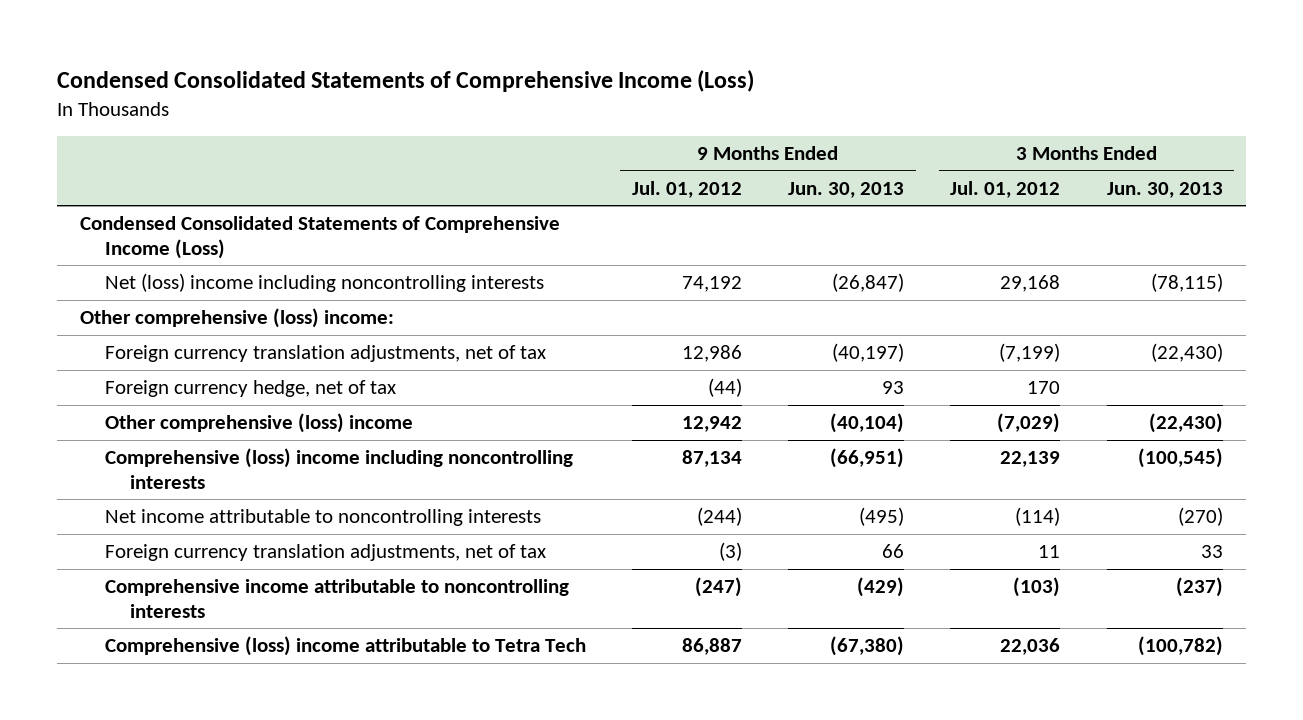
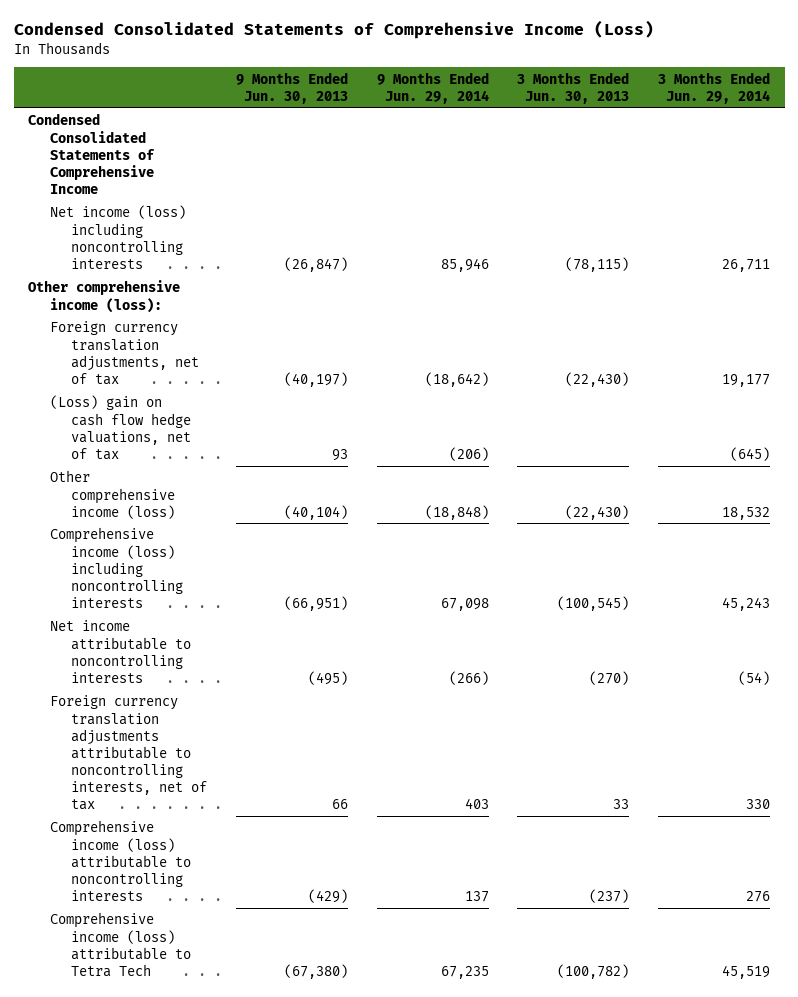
[631,180,742,198] Jul. 01, 2012 -> none
[950,180,1061,198] Jul. 01, 2012 -> none
none -> [376,71,489,104] 9 Months Ended Jun. 29, 2014
none -> [658,71,771,104] 3 Months Ended Jun. 29, 2014
[79,215,560,259] Condensed Consolidated Statements of Comprehensive Income (Loss) -> [28,113,155,194] Condensed Consolidated Statements of Comprehensive Income
[104,272,544,292] Net (loss) income including noncontrolling interests -> [49,205,186,269] Net income (loss) including noncontrolling interests
[79,307,394,328] Other comprehensive (loss) income: -> [28,280,181,313] Other comprehensive income (loss):
[104,379,396,397] Foreign currency hedge, net of tax -> [49,395,192,460] (Loss) gain on cash flow hedge valuations, net of tax
[104,412,413,433] Other comprehensive (loss) income -> [49,470,176,519] Other comprehensive income (loss)
[104,447,573,489] Comprehensive (loss) income including noncontrolling interests -> [49,527,184,608] Comprehensive income (loss) including noncontrolling interests
[104,543,546,561] Foreign currency translation adjustments, net of tax -> [49,695,208,811] Foreign currency translation adjustments attributable to noncontrolling interests, net of tax
[104,578,569,618] Comprehensive income attributable to noncontrolling interests -> [49,820,192,901] Comprehensive income (loss) attributable to noncontrolling interests
[104,635,586,656] Comprehensive (loss) income attributable to Tetra Tech -> [49,912,192,977] Comprehensive income (loss) attributable to Tetra Tech

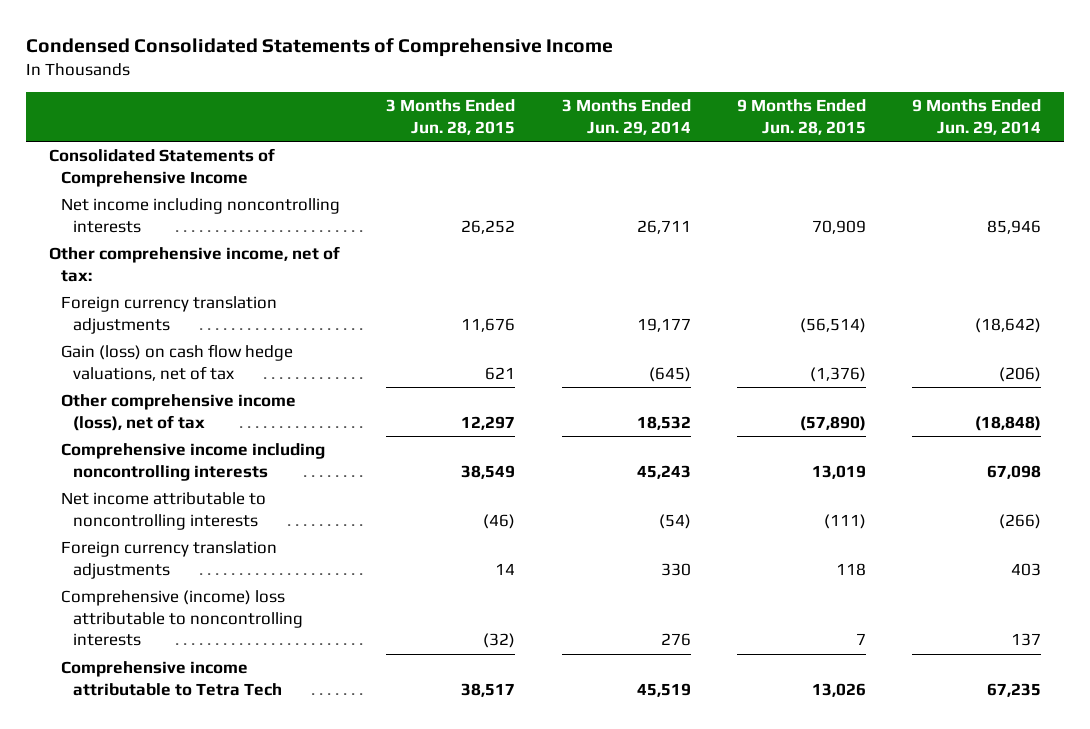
[13,20,654,40] Condensed Consolidated Statements of Comprehensive Income (Loss) -> [26,38,614,58] Condensed Consolidated Statements of Comprehensive Income
[235,71,348,104] 9 Months Ended Jun. 30, 2013 -> none
[517,71,630,104] 3 Months Ended Jun. 30, 2013 -> none
none -> [386,99,516,135] 3 Months Ended Jun. 28, 2015
none -> [736,99,866,135] 9 Months Ended Jun. 28, 2015
[28,113,155,194] Condensed Consolidated Statements of Comprehensive Income -> [49,148,276,187] Consolidated Statements of Comprehensive Income
[49,205,186,269] Net income (loss) including noncontrolling interests -> [61,198,341,233] Net income including noncontrolling interests
[28,280,181,313] Other comprehensive income (loss): -> [49,246,341,282] Other comprehensive income, net of tax:
[49,321,200,385] Foreign currency translation adjustments, net of tax -> [61,296,278,334] Foreign currency translation adjustments
[49,395,192,460] (Loss) gain on cash flow hedge valuations, net of tax -> [61,344,294,381] Gain (loss) on cash flow hedge valuations, net of tax
[49,470,176,519] Other comprehensive income (loss) -> [61,394,297,431] Other comprehensive income (loss), net of tax
[49,527,184,608] Comprehensive income (loss) including noncontrolling interests -> [61,443,326,481] Comprehensive income including noncontrolling interests
[49,695,208,811] Foreign currency translation adjustments attributable to noncontrolling interests, net of tax -> [61,541,278,579] Foreign currency translation adjustments
[49,820,192,901] Comprehensive income (loss) attributable to noncontrolling interests -> [61,590,304,647] Comprehensive (income) loss attributable to noncontrolling interests
[49,912,192,977] Comprehensive income (loss) attributable to Tetra Tech -> [61,661,283,696] Comprehensive income attributable to Tetra Tech

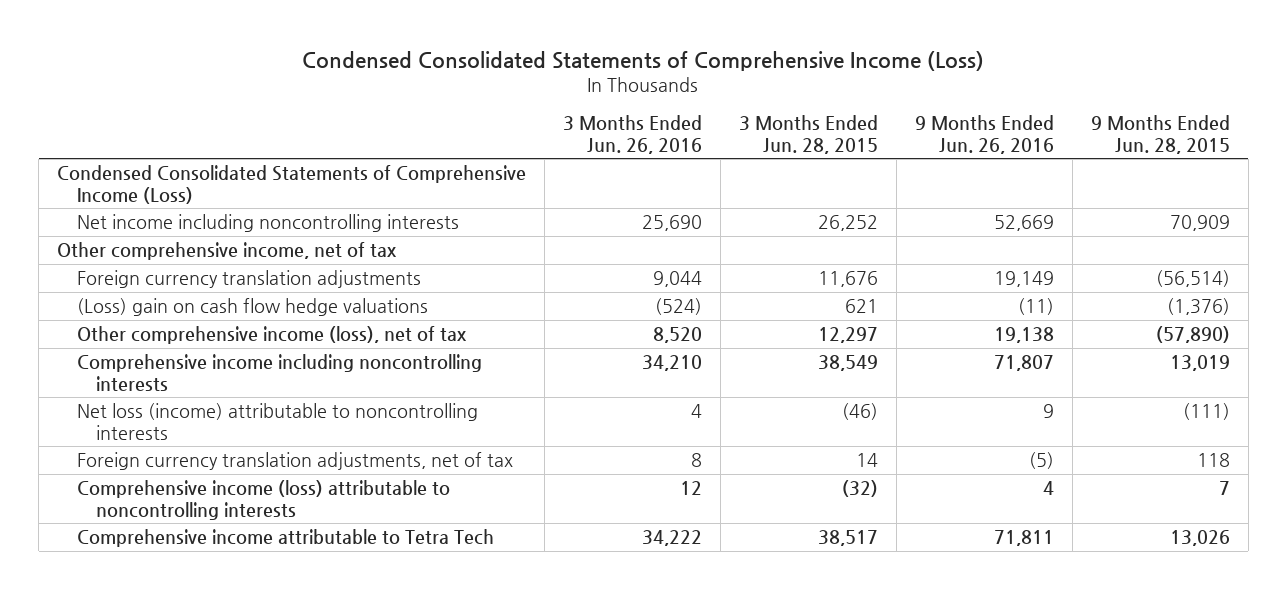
[26,38,614,58] Condensed Consolidated Statements of Comprehensive Income -> [302,50,985,71] Condensed Consolidated Statements of Comprehensive Income (Loss)
[561,99,691,135] 3 Months Ended Jun. 29, 2014 -> none
[911,99,1041,135] 9 Months Ended Jun. 29, 2014 -> none
none -> [563,115,703,154] 3 Months Ended Jun. 26, 2016
none -> [914,115,1054,154] 9 Months Ended Jun. 26, 2016
[49,148,276,187] Consolidated Statements of Comprehensive Income -> [57,165,527,204] Condensed Consolidated Statements of Comprehensive Income (Loss)
[49,246,341,282] Other comprehensive income, net of tax: -> [57,242,398,261] Other comprehensive income, net of tax
[61,344,294,381] Gain (loss) on cash flow hedge valuations, net of tax -> [76,298,428,317] (Loss) gain on cash flow hedge valuations
[61,492,267,530] Net income attributable to noncontrolling interests -> [76,403,478,440] Net loss (income) attributable to noncontrolling interests
[61,541,278,579] Foreign currency translation adjustments -> [76,452,513,471] Foreign currency translation adjustments, net of tax
[61,590,304,647] Comprehensive (income) loss attributable to noncontrolling interests -> [76,480,450,520] Comprehensive income (loss) attributable to noncontrolling interests

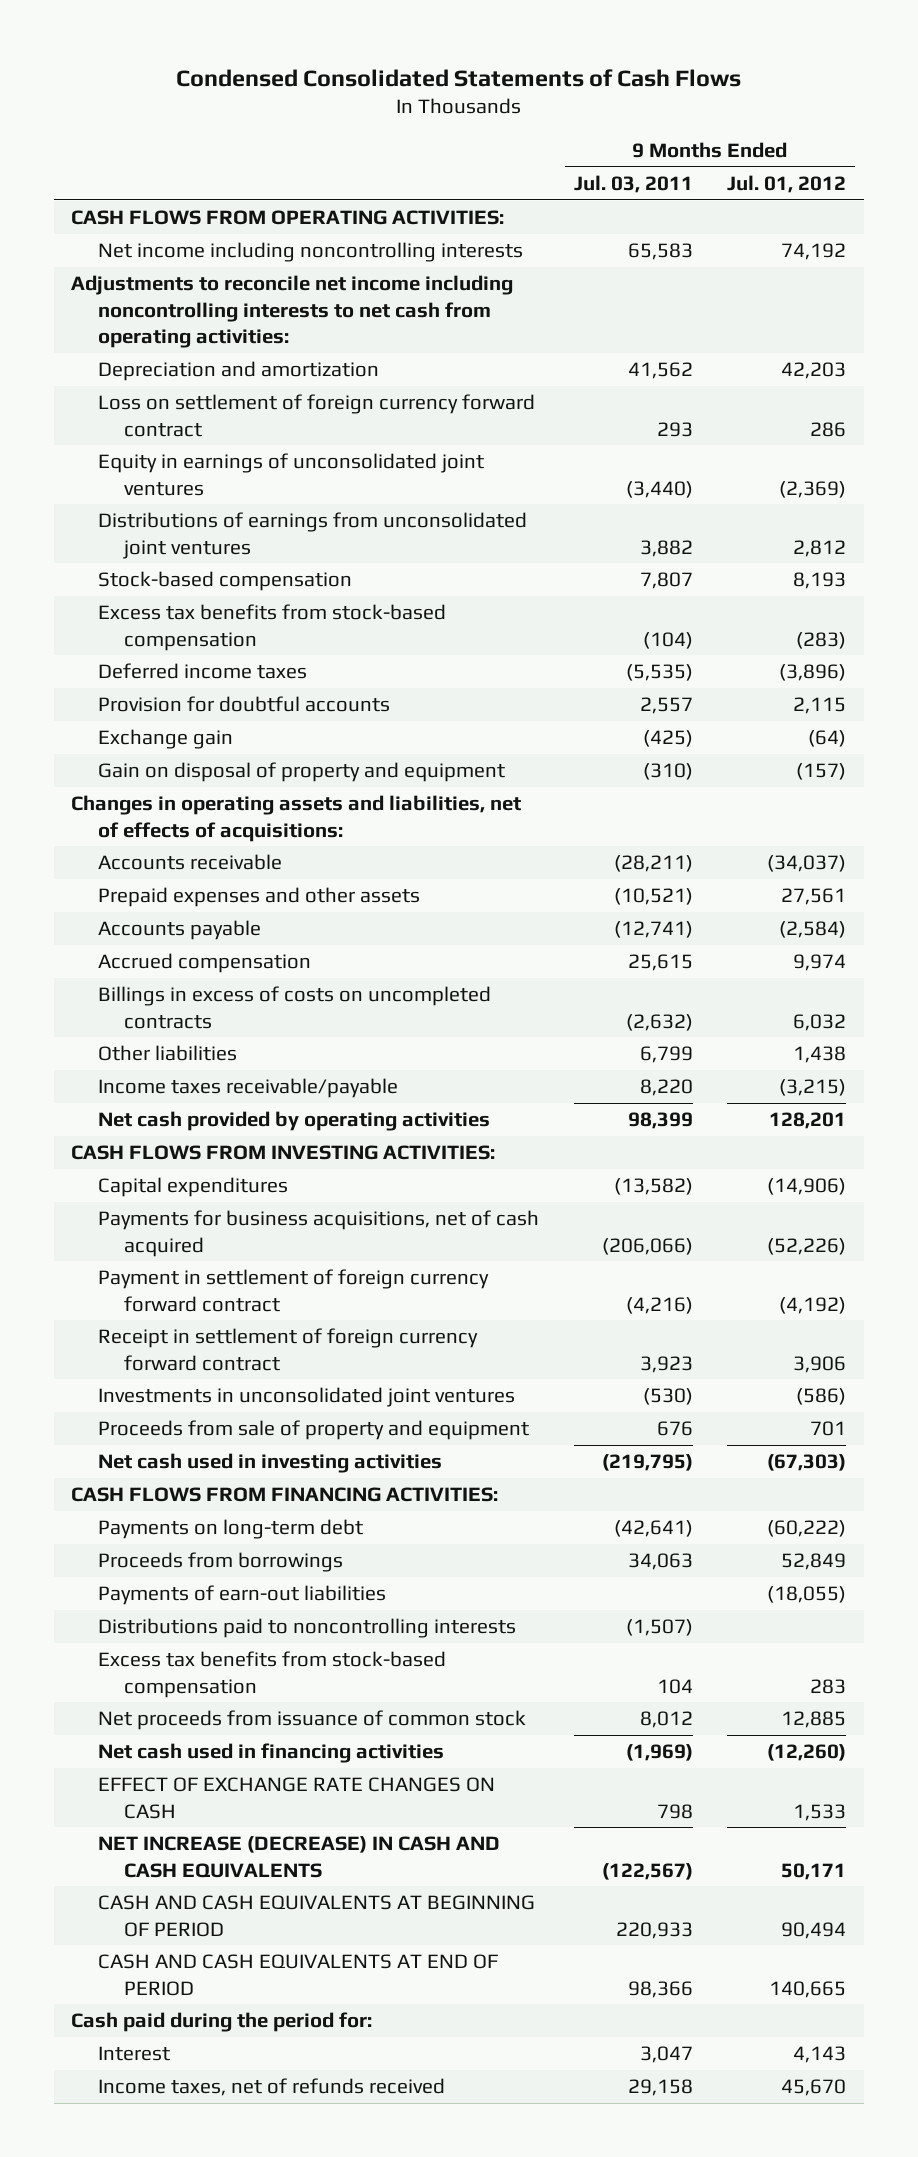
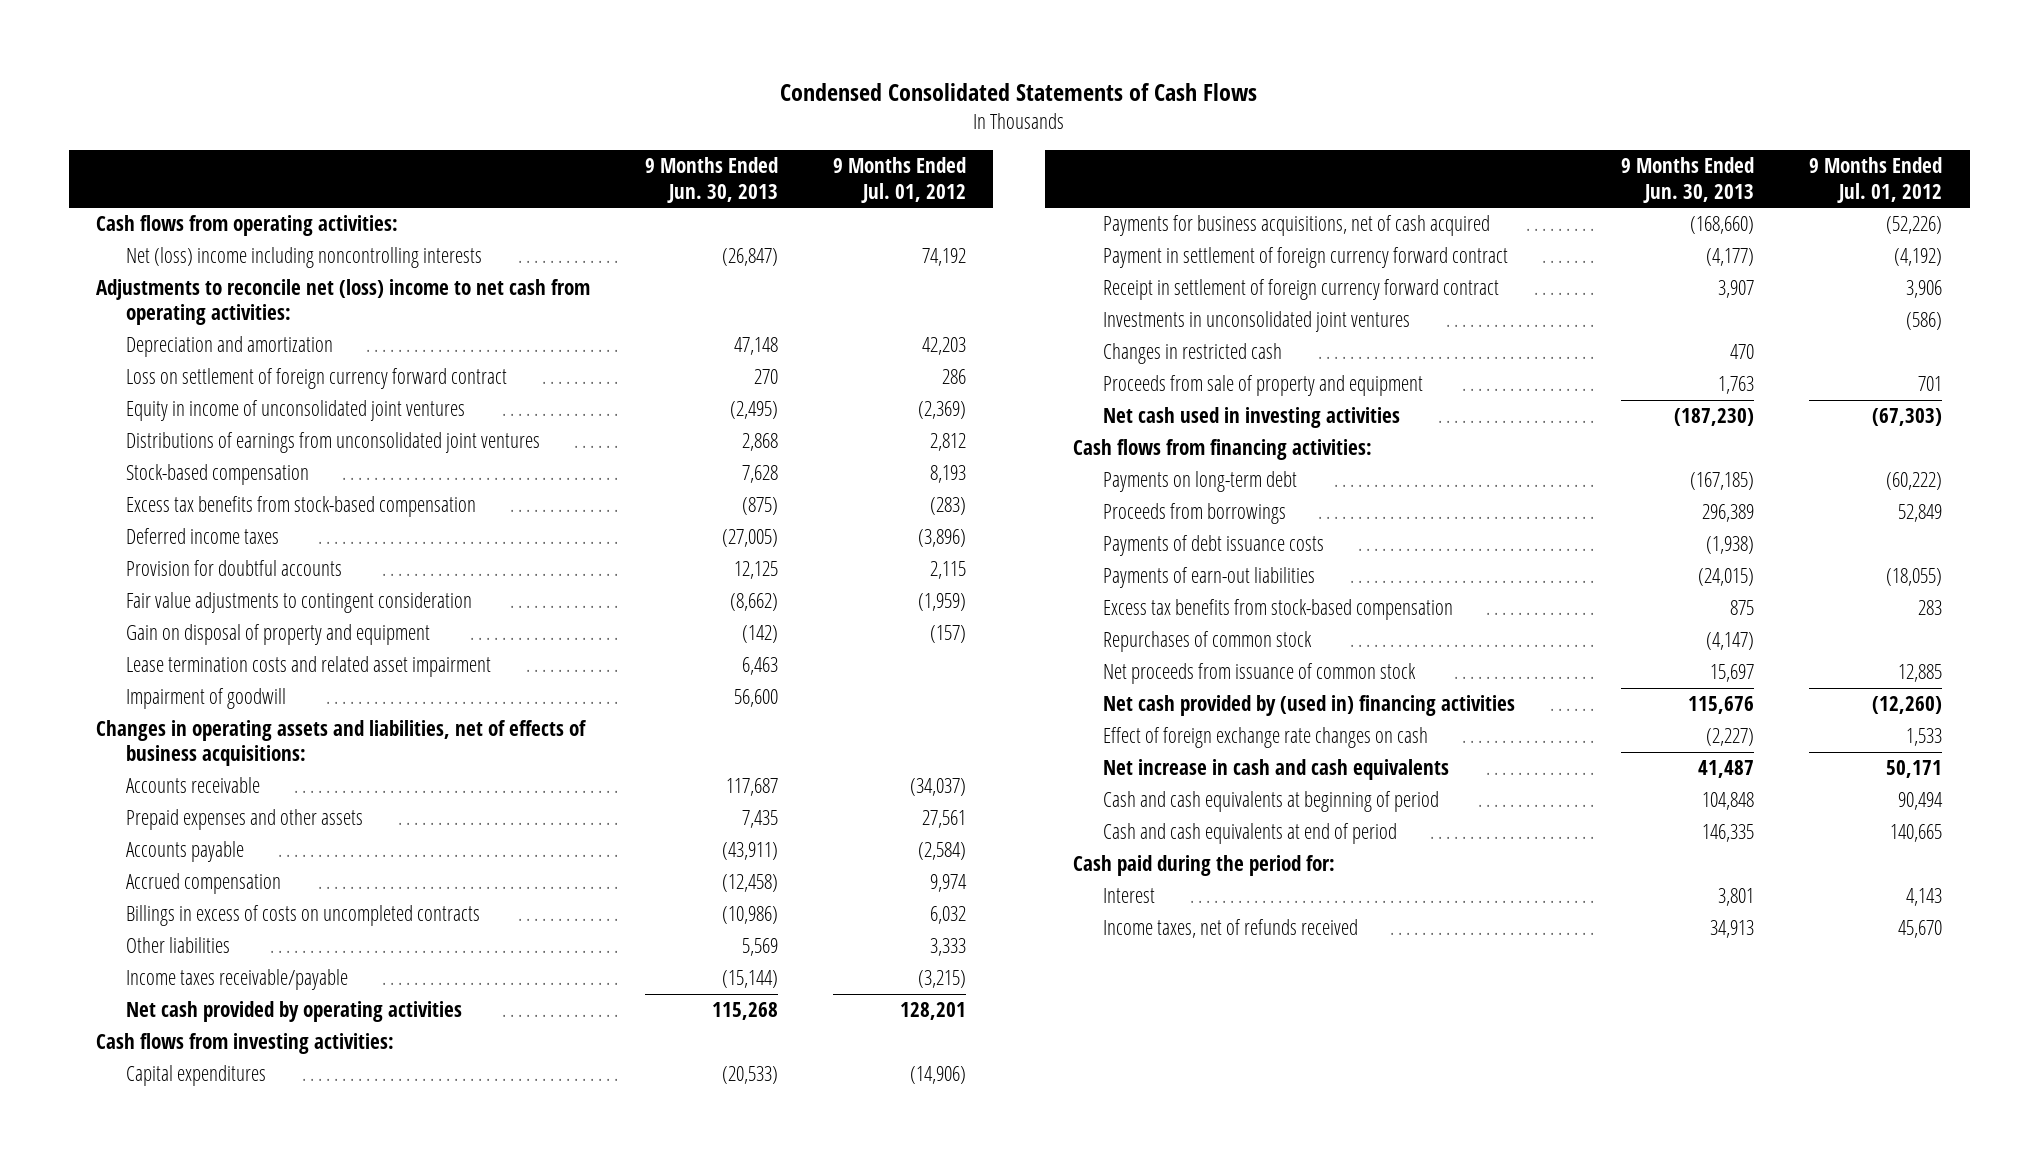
[573,174,693,193] Jul. 03, 2011 -> none
none -> [644,157,778,203] 9 Months Ended Jun. 30, 2013
[71,210,505,226] CASH FLOWS FROM OPERATING ACTIVITIES: -> [96,215,399,237] Cash flows from operating activities:
[97,242,523,263] Net income including noncontrolling interests -> [126,247,483,269] Net (loss) income including noncontrolling interests
[71,275,514,349] Adjustments to reconcile net income including noncontrolling interests to net cash from operating activities: -> [96,279,591,326] Adjustments to reconcile net (loss) income to net cash from operating activities:
[97,453,484,496] Equity in earnings of unconsolidated joint ventures -> [126,400,466,422] Equity in income of unconsolidated joint ventures
[97,729,233,750] Exchange gain -> none
none -> [126,592,473,614] Fair value adjustments to contingent consideration
none -> [126,656,492,678] Lease termination costs and related asset impairment
none -> [126,688,287,710] Impairment of goodwill
[71,795,522,842] Changes in operating assets and liabilities, net of effects of acquisitions: -> [96,720,588,767] Changes in operating assets and liabilities, net of effects of business acquisitions:
[793,1046,847,1064] 1,438 -> [929,938,966,957] 3,333
[71,1145,496,1161] CASH FLOWS FROM INVESTING ACTIVITIES: -> [96,1033,395,1055] Cash flows from investing activities:
none -> [1102,343,1282,365] Changes in restricted cash
[71,1487,499,1503] CASH FLOWS FROM FINANCING ACTIVITIES: -> [1072,439,1372,461] Cash flows from financing activities:
none -> [1102,535,1324,557] Payments of debt issuance costs
[97,1618,516,1639] Distributions paid to noncontrolling interests -> none
none -> [1102,631,1312,653] Repurchases of common stock
[97,1743,444,1764] Net cash used in financing activities -> [1102,695,1515,717] Net cash provided by (used in) financing activities
[97,1777,495,1819] EFFECT OF EXCHANGE RATE CHANGES ON CASH -> [1102,727,1428,749] Effect of foreign exchange rate changes on cash
[97,1836,500,1878] NET INCREASE (DECREASE) IN CASH AND CASH EQUIVALENTS -> [1102,759,1449,781] Net increase in cash and cash equivalents
[97,1895,535,1937] CASH AND CASH EQUIVALENTS AT BEGINNING OF PERIOD -> [1102,791,1439,813] Cash and cash equivalents at beginning of period
[97,1954,498,1996] CASH AND CASH EQUIVALENTS AT END OF PERIOD -> [1102,823,1397,845] Cash and cash equivalents at end of period

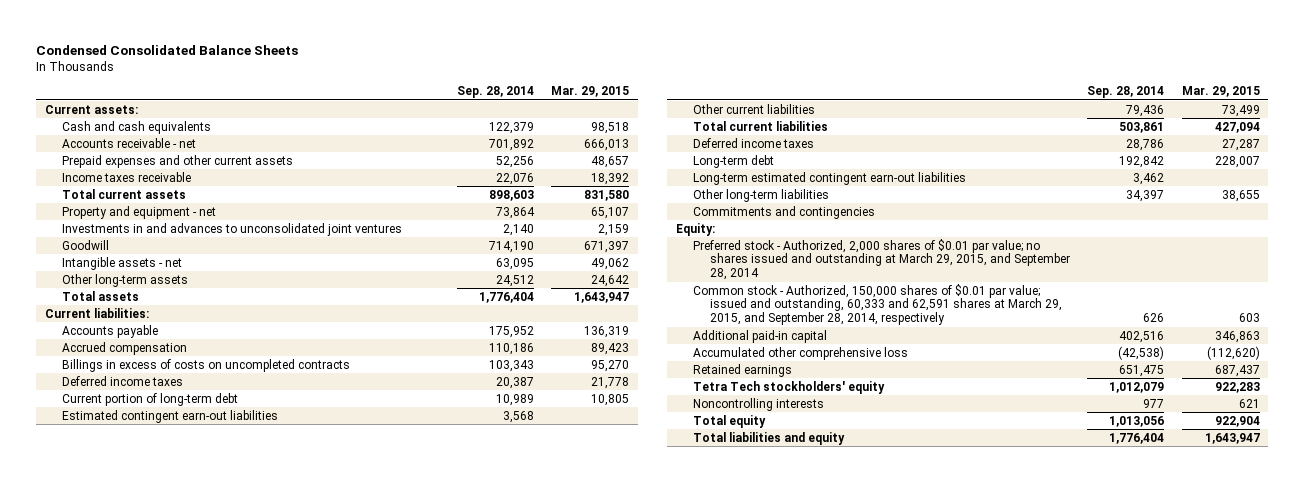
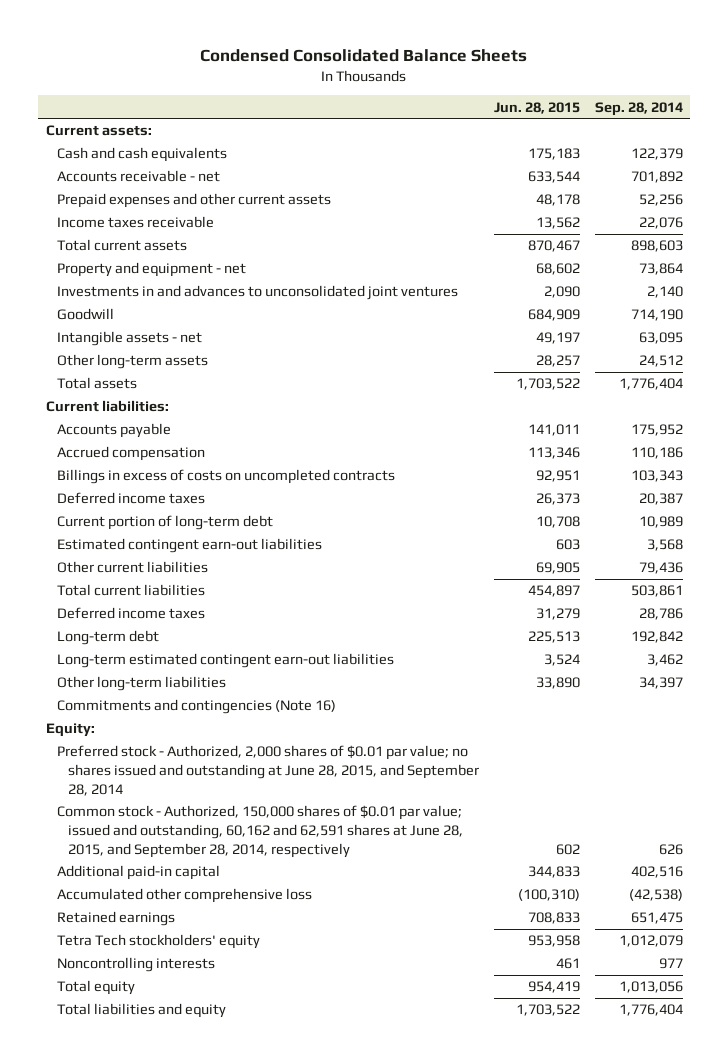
[550,86,629,98] Mar. 29, 2015 -> none
none -> [493,101,580,114] Jun. 28, 2015
[692,205,875,219] Commitments and contingencies -> [56,699,336,715] Commitments and contingencies (Note 16)
[692,238,1070,281] Preferred stock - Authorized, 2,000 shares of $0.01 par value; no shares issued and outstanding at March 29, 2015, and September 28, 2014 -> [56,745,479,796] Preferred stock - Authorized, 2,000 shares of $0.01 par value; no shares issued and outstanding at June 28, 2015, and September 28, 2014
[692,283,1062,326] Common stock - Authorized, 150,000 shares of $0.01 par value; issued and outstanding, 60,333 and 62,591 shares at March 29, 2015, and September 28, 2014, respectively -> [56,805,463,858] Common stock - Authorized, 150,000 shares of $0.01 par value; issued and outstanding, 60,162 and 62,591 shares at June 28, 2015, and September 28, 2014, respectively

